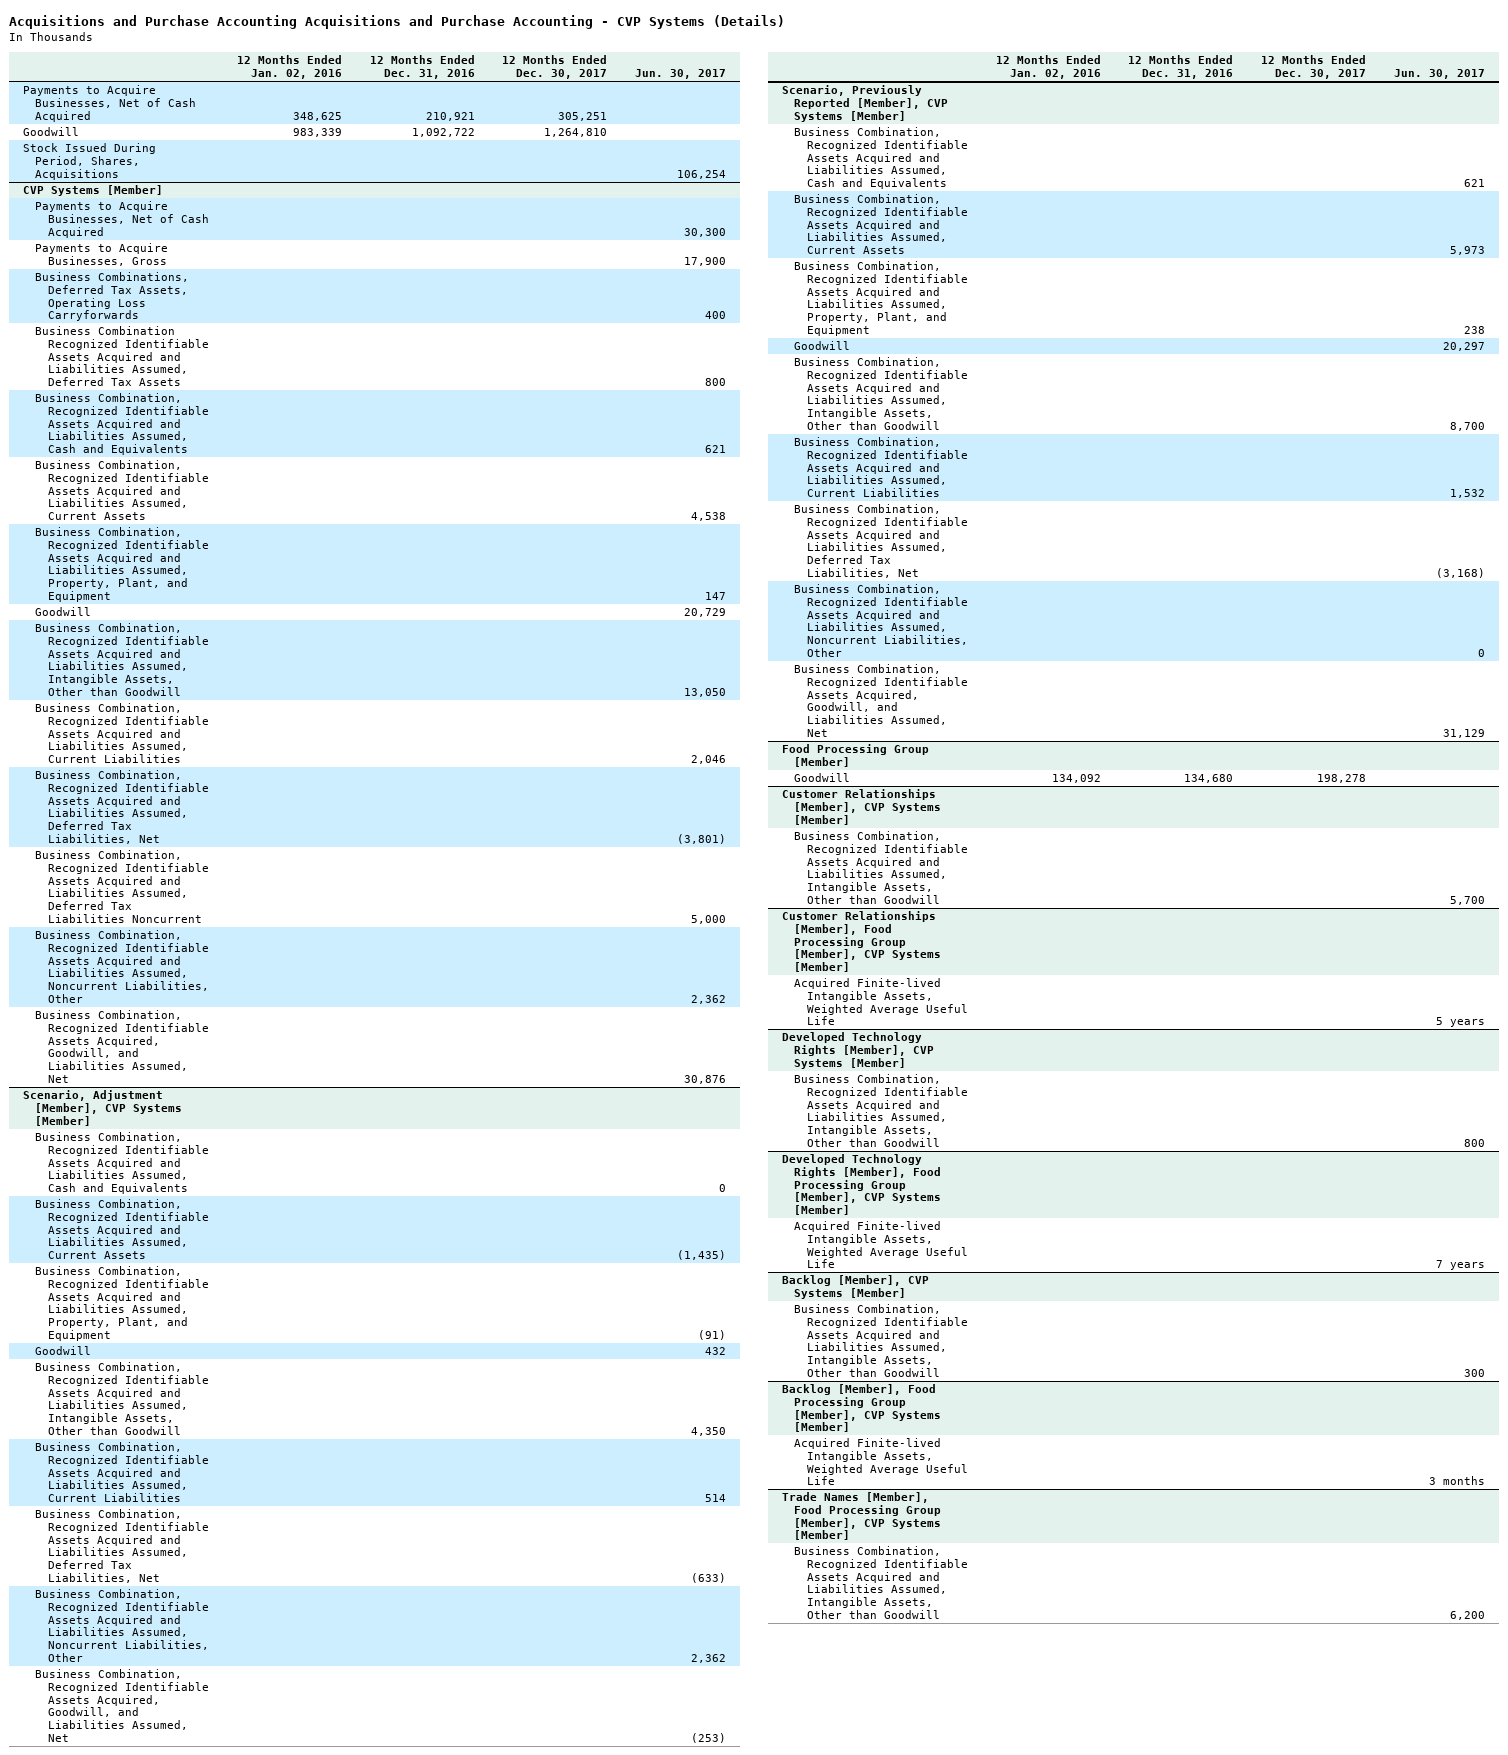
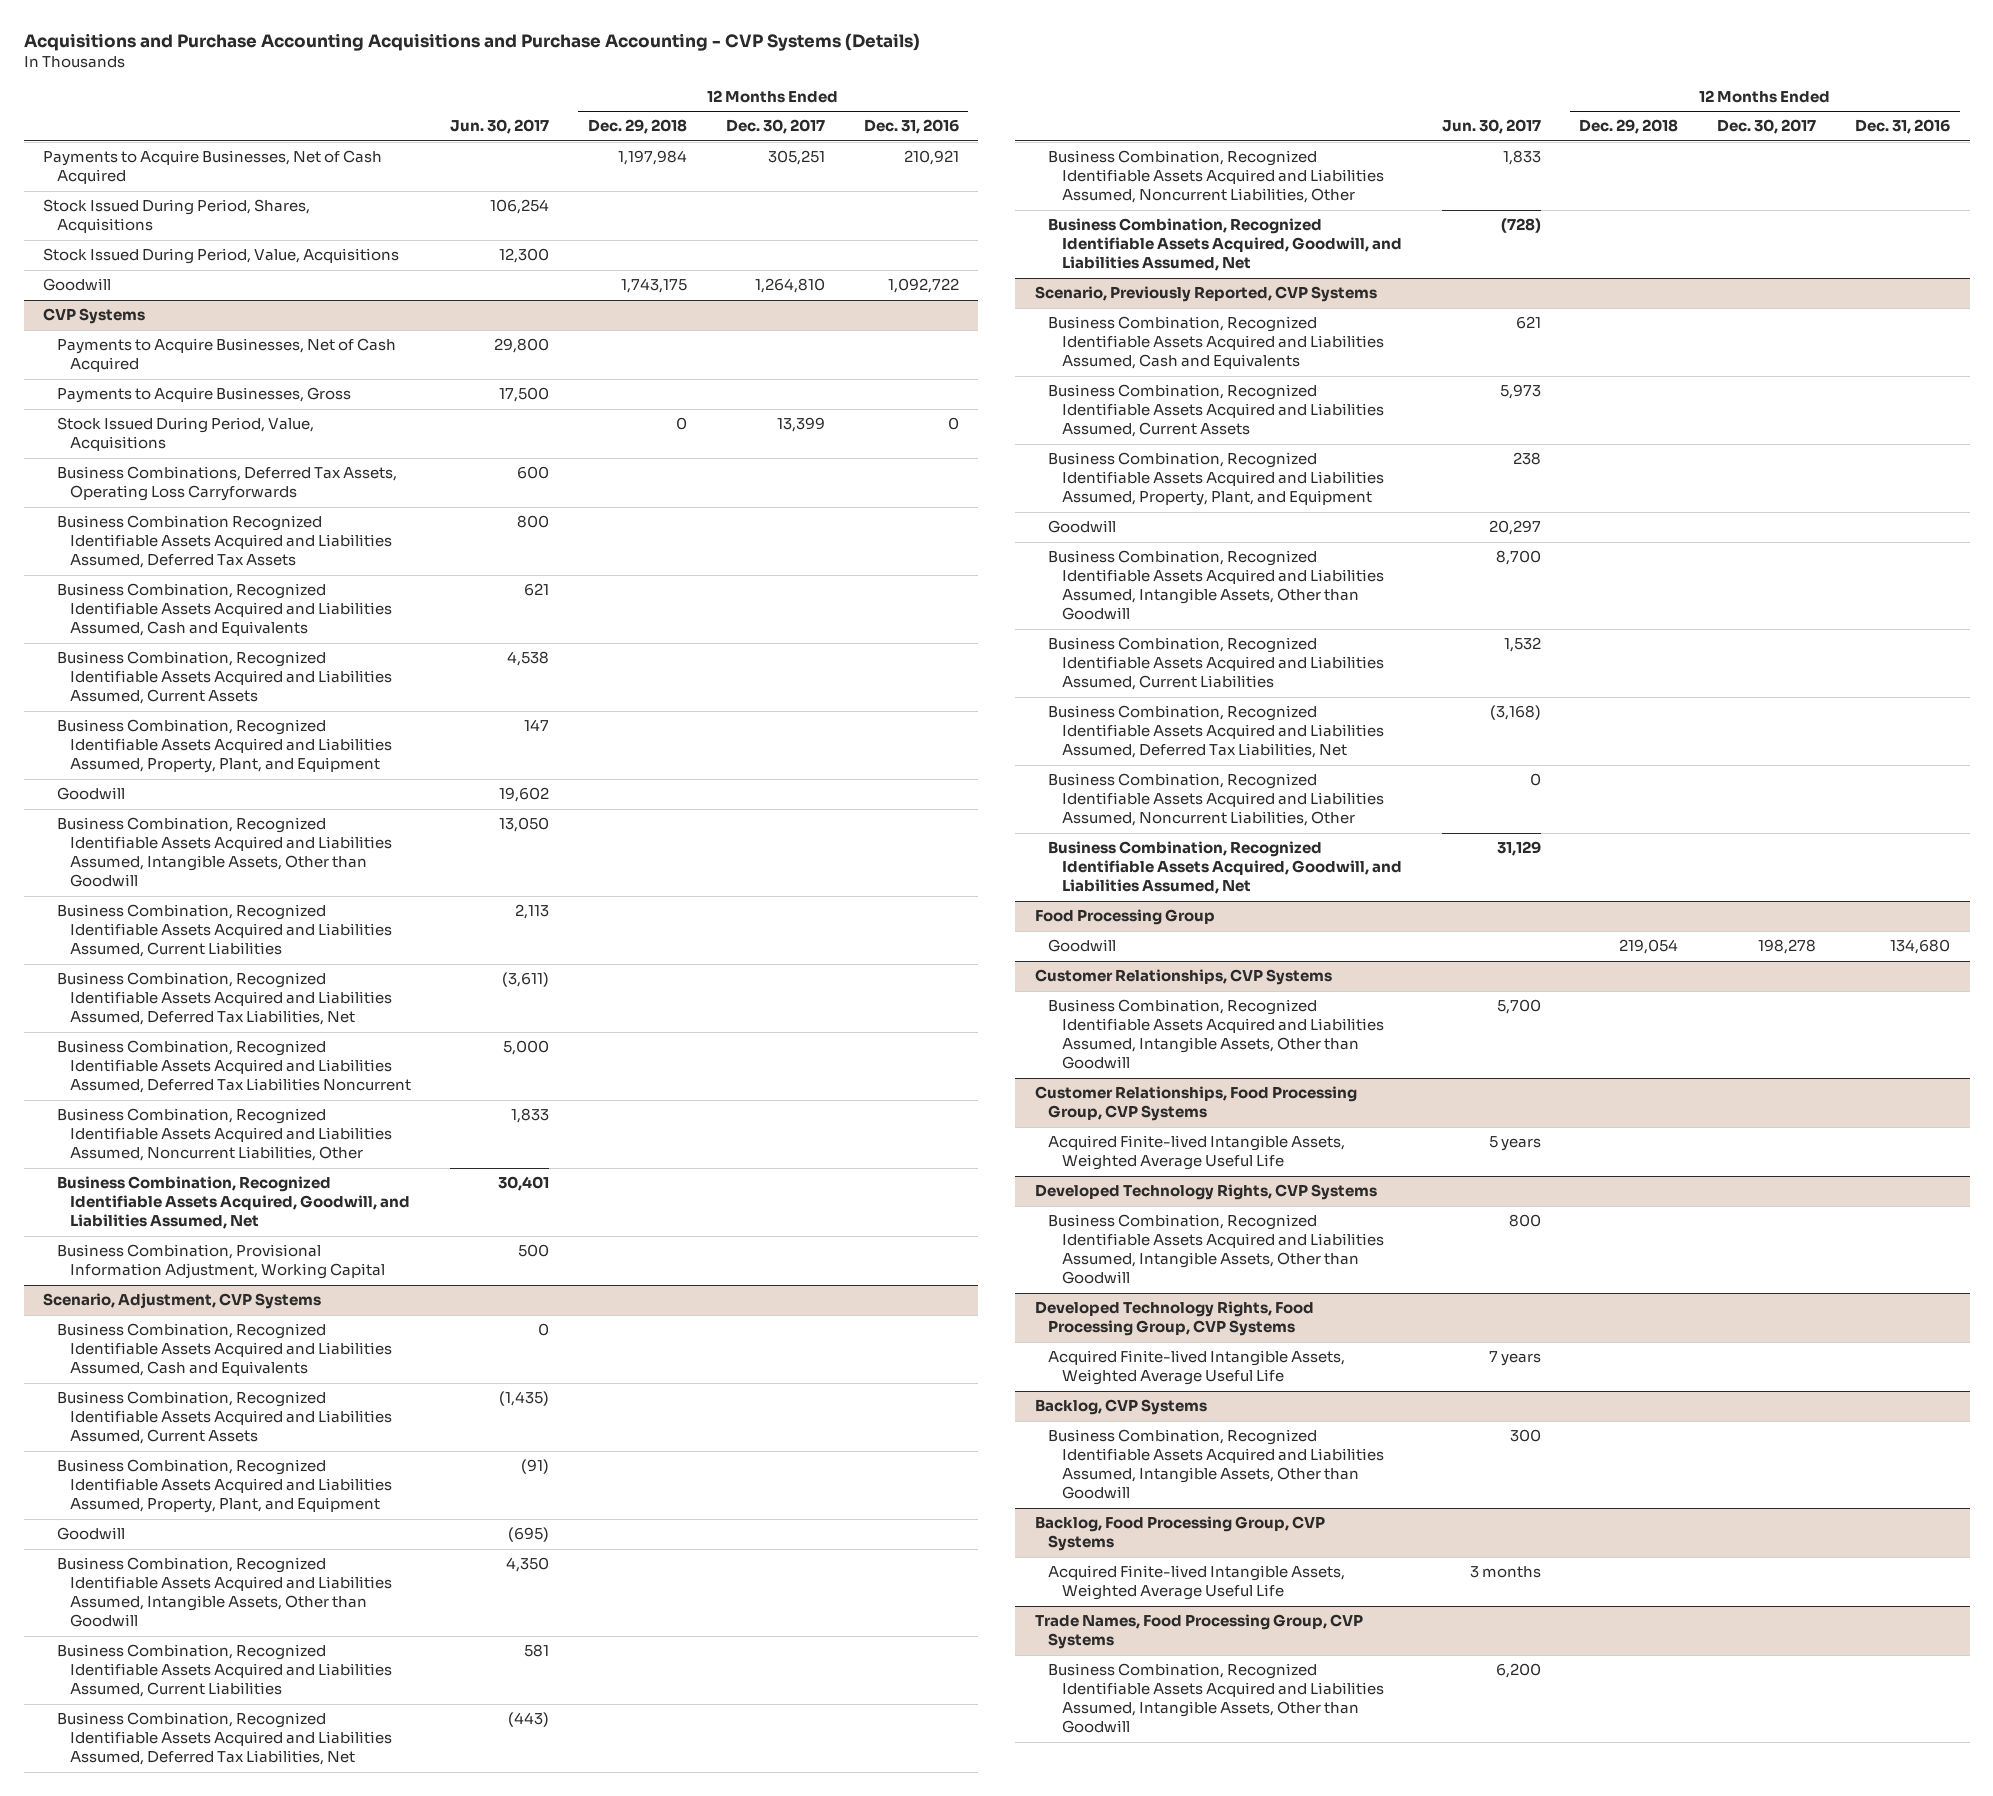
[236,55,342,80] 12 Months Ended Jan. 02, 2016 -> none
none -> [587,119,687,135] Dec. 29, 2018
none -> [43,248,400,265] Stock Issued During Period, Value, Acquisitions
[22,127,79,137] Goodwill -> [43,278,112,292] Goodwill
[22,185,163,197] CVP Systems [Member] -> [43,308,146,325] CVP Systems
[684,227,727,237] 30,300 -> [493,338,549,354] 29,800
[684,256,727,266] 17,900 -> [498,387,549,403] 17,500
none -> [56,417,314,452] Stock Issued During Period, Value, Acquisitions
[705,311,727,320] 400 -> [516,466,549,480] 600
[684,608,727,618] 20,729 -> [498,787,549,803] 19,602
[691,755,727,765] 2,046 -> [514,904,549,920] 2,113
[677,833,727,844] (3,801) -> [501,972,549,988] (3,611)
[691,994,727,1004] 2,362 -> [510,1108,549,1124] 1,833
[684,1074,727,1084] 30,876 -> [497,1176,549,1192] 30,401
none -> [56,1244,386,1280] Business Combination, Provisional Information Adjustment, Working Capital
[22,1090,183,1126] Scenario, Adjustment [Member], CVP Systems [Member] -> [43,1293,322,1310] Scenario, Adjustment, CVP Systems
[705,1347,727,1356] 432 -> [507,1527,549,1543] (695)
[705,1494,727,1503] 514 -> [523,1644,549,1658] 581
[691,1572,727,1583] (633) -> [507,1712,549,1728] (443)
[691,1653,727,1663] 2,362 -> [1502,150,1541,166] 1,833
[691,1732,727,1743] (253) -> [1500,218,1541,234] (728)
[781,85,949,122] Scenario, Previously Reported [Member], CVP Systems [Member] -> [1034,286,1377,303] Scenario, Previously Reported, CVP Systems
[781,744,929,767] Food Processing Group [Member] -> [1034,909,1215,926] Food Processing Group
[781,789,942,825] Customer Relationships [Member], CVP Systems [Member] -> [1034,969,1332,986] Customer Relationships, CVP Systems
[781,911,942,973] Customer Relationships [Member], Food Processing Group [Member], CVP Systems [Member] -> [1034,1086,1357,1122] Customer Relationships, Food Processing Group, CVP Systems
[781,1032,935,1069] Developed Technology Rights [Member], CVP Systems [Member] -> [1034,1184,1377,1201] Developed Technology Rights, CVP Systems
[781,1154,942,1216] Developed Technology Rights [Member], Food Processing Group [Member], CVP Systems [Member] -> [1034,1301,1314,1337] Developed Technology Rights, Food Processing Group, CVP Systems
[781,1275,929,1299] Backlog [Member], CVP Systems [Member] -> [1034,1399,1207,1416] Backlog, CVP Systems
[781,1384,942,1433] Backlog [Member], Food Processing Group [Member], CVP Systems [Member] -> [1034,1516,1325,1552] Backlog, Food Processing Group, CVP Systems
[781,1492,942,1541] Trade Names [Member], Food Processing Group [Member], CVP Systems [Member] -> [1034,1614,1363,1650] Trade Names, Food Processing Group, CVP Systems

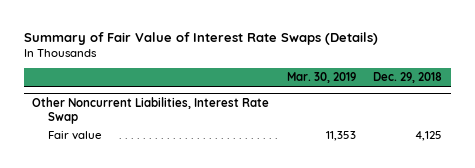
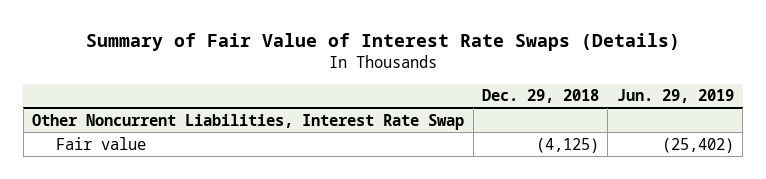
[286,72,356,84] Mar. 30, 2019 -> none
none -> [616,89,734,104] Jun. 29, 2019
[415,130,443,141] 4,125 -> [536,137,600,153] (4,125)

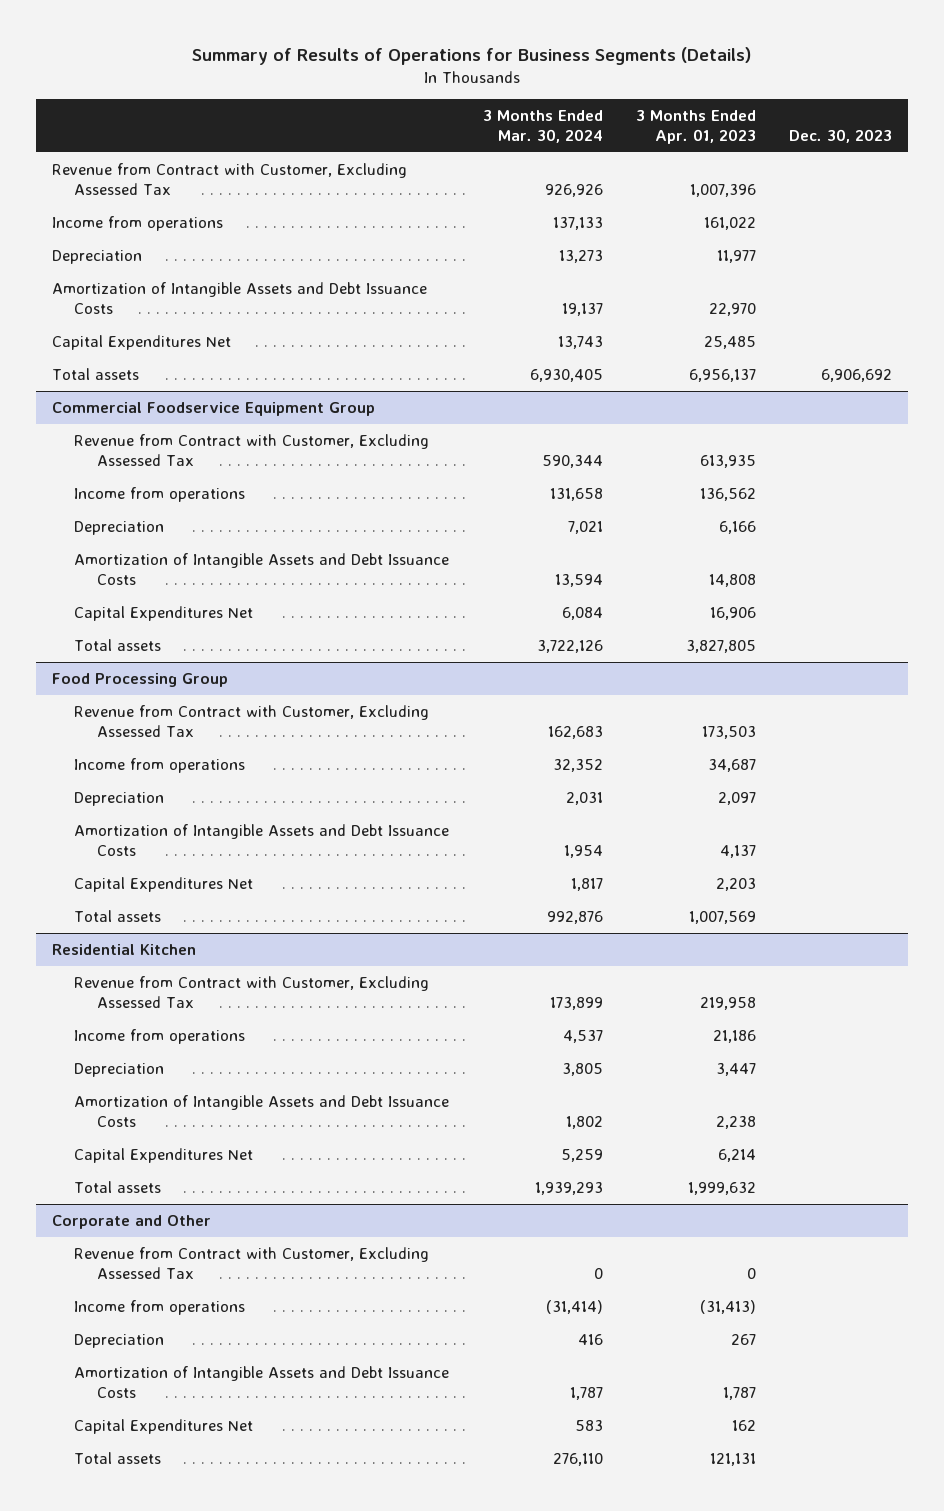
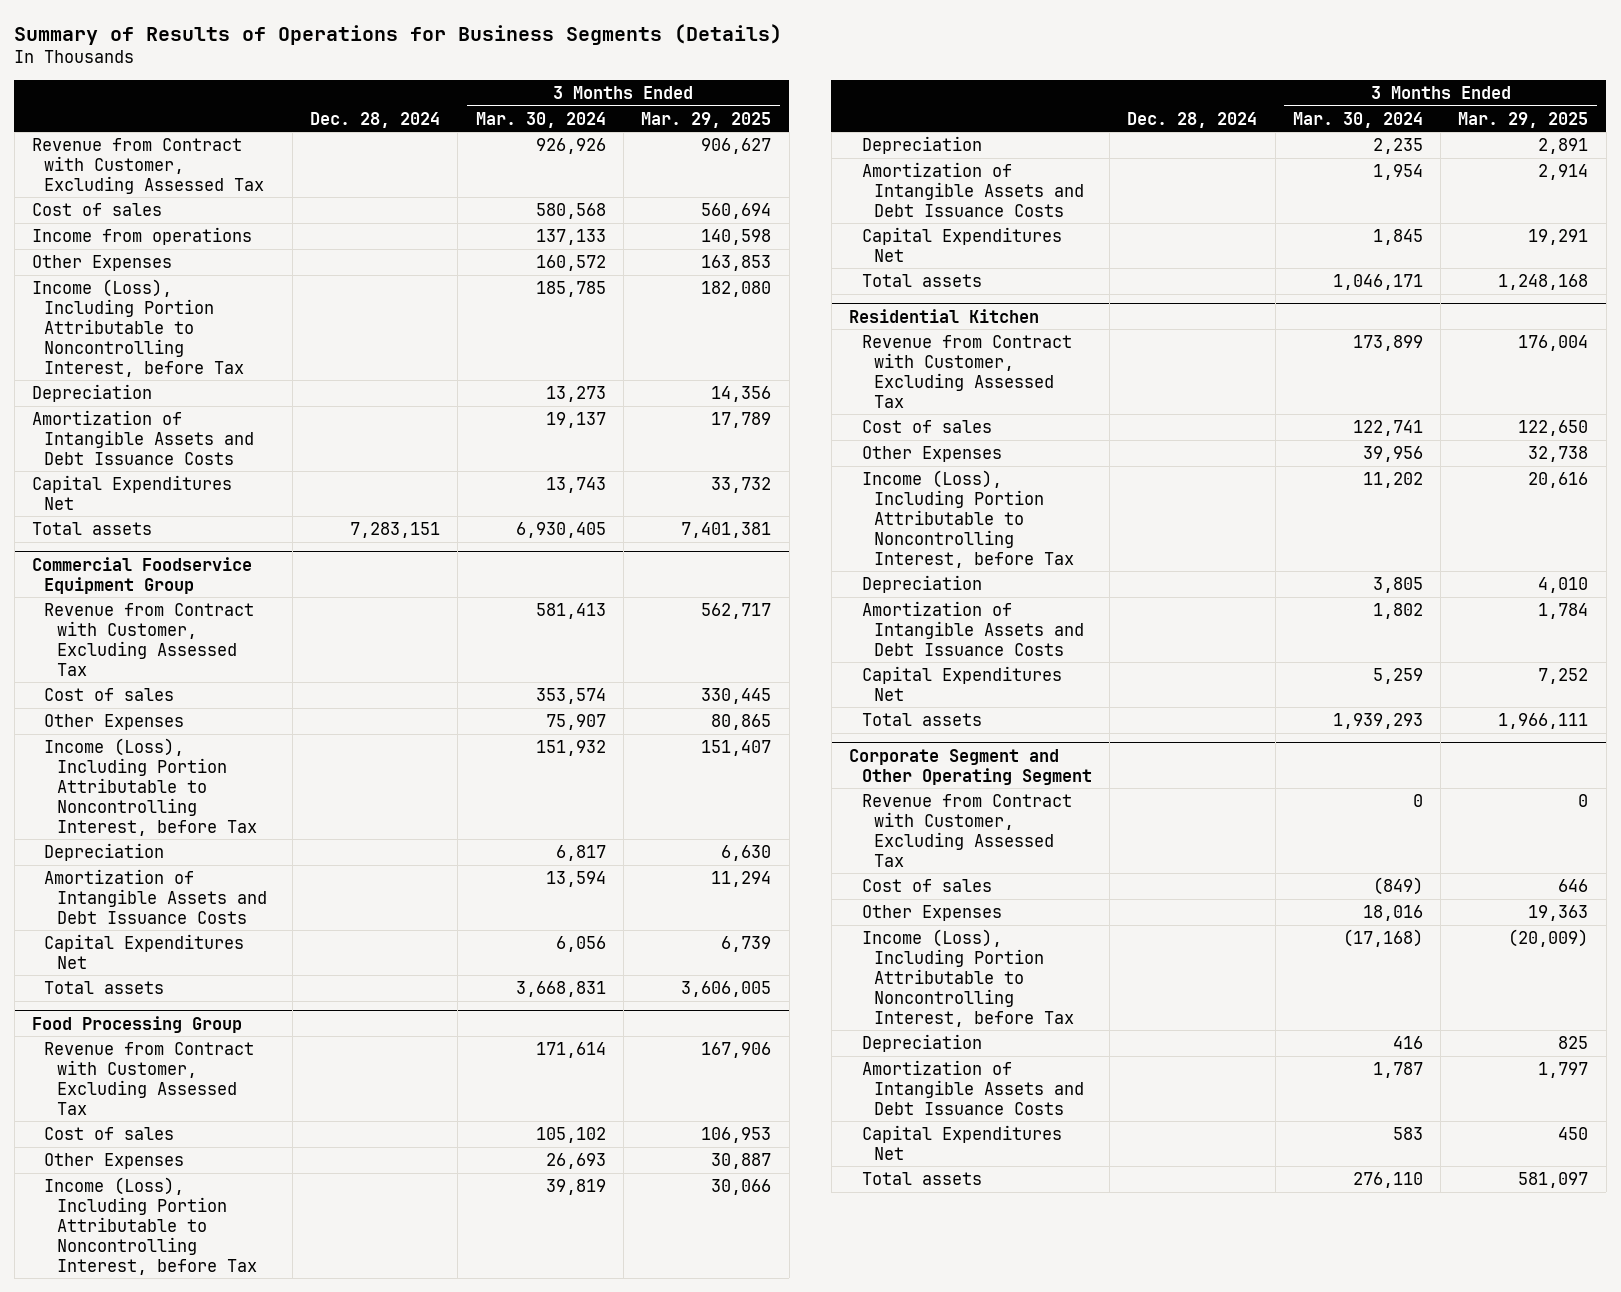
[635,110,756,145] 3 Months Ended Apr. 01, 2023 -> none
[788,129,892,144] Dec. 30, 2023 -> none
none -> [310,111,441,128] Dec. 28, 2024
none -> [641,111,772,128] Mar. 29, 2025
none -> [32,202,163,216] Cost of sales
none -> [32,254,173,271] Other Expenses
none -> [32,278,245,377] Income (Loss), Including Portion Attributable to Noncontrolling Interest, before Tax
[74,486,246,502] Income from operations -> none
[541,454,603,468] 590,344 -> [535,602,606,619] 581,413
none -> [44,687,175,701] Cost of sales
none -> [44,713,185,730] Other Expenses
none -> [44,737,257,836] Income (Loss), Including Portion Attributable to Noncontrolling Interest, before Tax
[567,520,603,534] 7,021 -> [555,844,606,861] 6,817
[561,606,603,620] 6,084 -> [555,935,606,952] 6,056
[536,639,603,653] 3,722,126 -> [515,980,606,997] 3,668,831
[74,757,246,773] Income from operations -> none
[547,725,603,739] 162,683 -> [535,1041,606,1058] 171,614
none -> [44,1126,175,1140] Cost of sales
none -> [44,1152,185,1169] Other Expenses
none -> [44,1176,257,1275] Income (Loss), Including Portion Attributable to Noncontrolling Interest, before Tax
[565,791,603,805] 2,031 -> [1372,137,1423,154] 2,235
[570,877,603,891] 1,817 -> [1372,228,1423,245] 1,845
[546,910,603,924] 992,876 -> [1332,273,1423,290] 1,046,171
[74,1028,246,1044] Income from operations -> none
none -> [861,419,992,433] Cost of sales
none -> [861,445,1002,462] Other Expenses
none -> [861,469,1074,568] Income (Loss), Including Portion Attributable to Noncontrolling Interest, before Tax
[52,1214,212,1229] Corporate and Other -> [849,748,1092,785] Corporate Segment and Other Operating Segment
[74,1299,246,1315] Income from operations -> none
none -> [861,878,992,892] Cost of sales
none -> [861,904,1002,921] Other Expenses
none -> [861,928,1074,1027] Income (Loss), Including Portion Attributable to Noncontrolling Interest, before Tax

